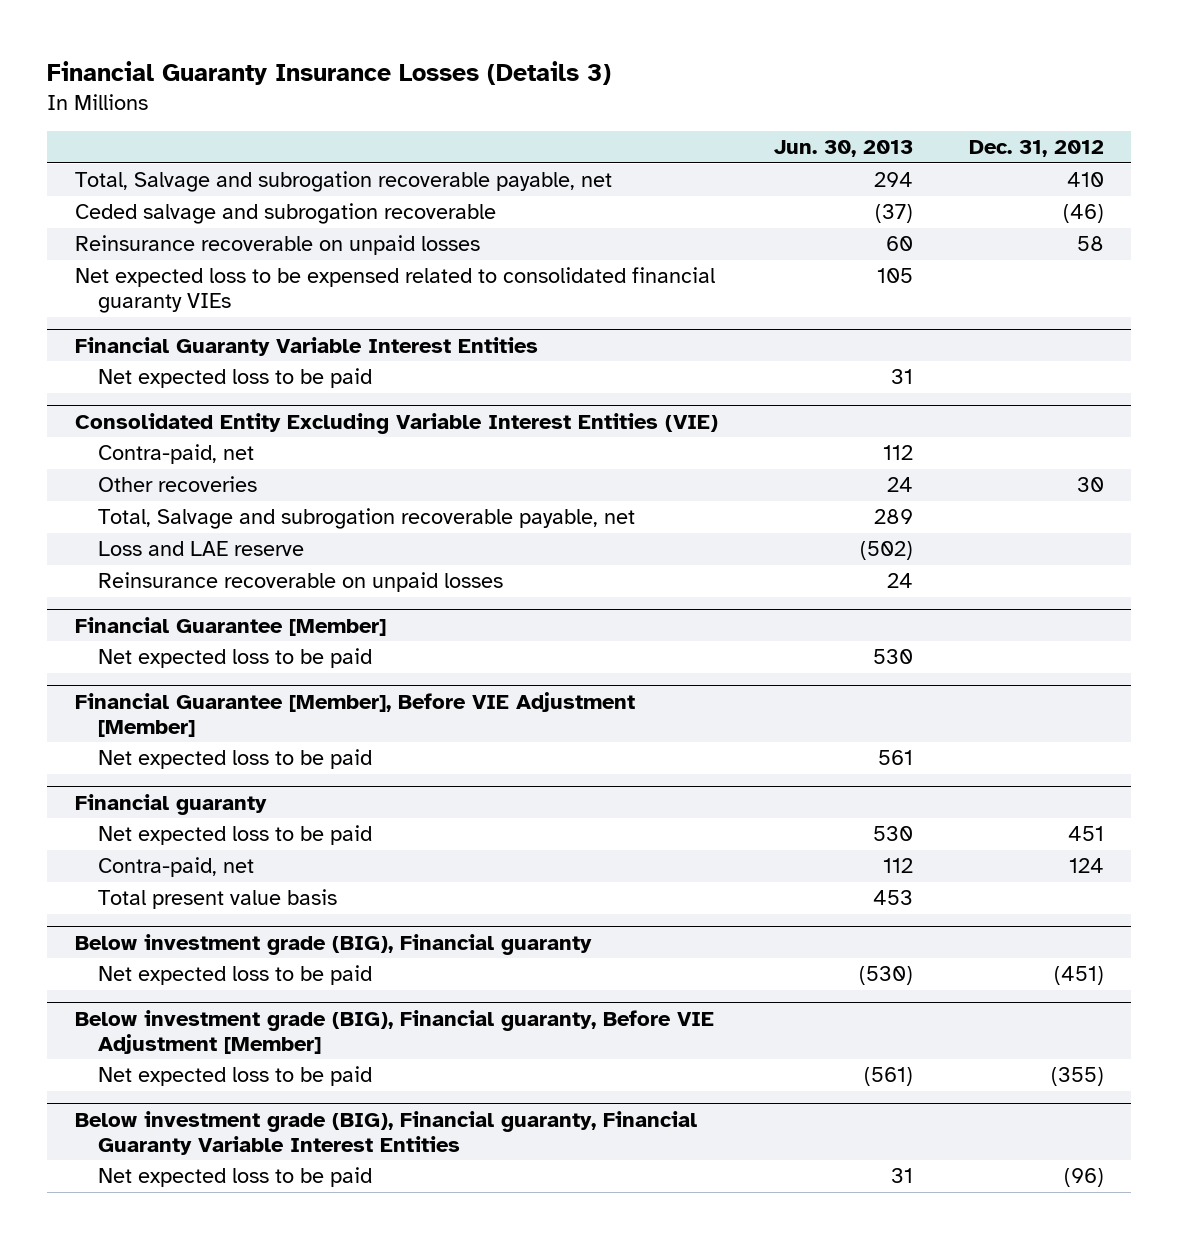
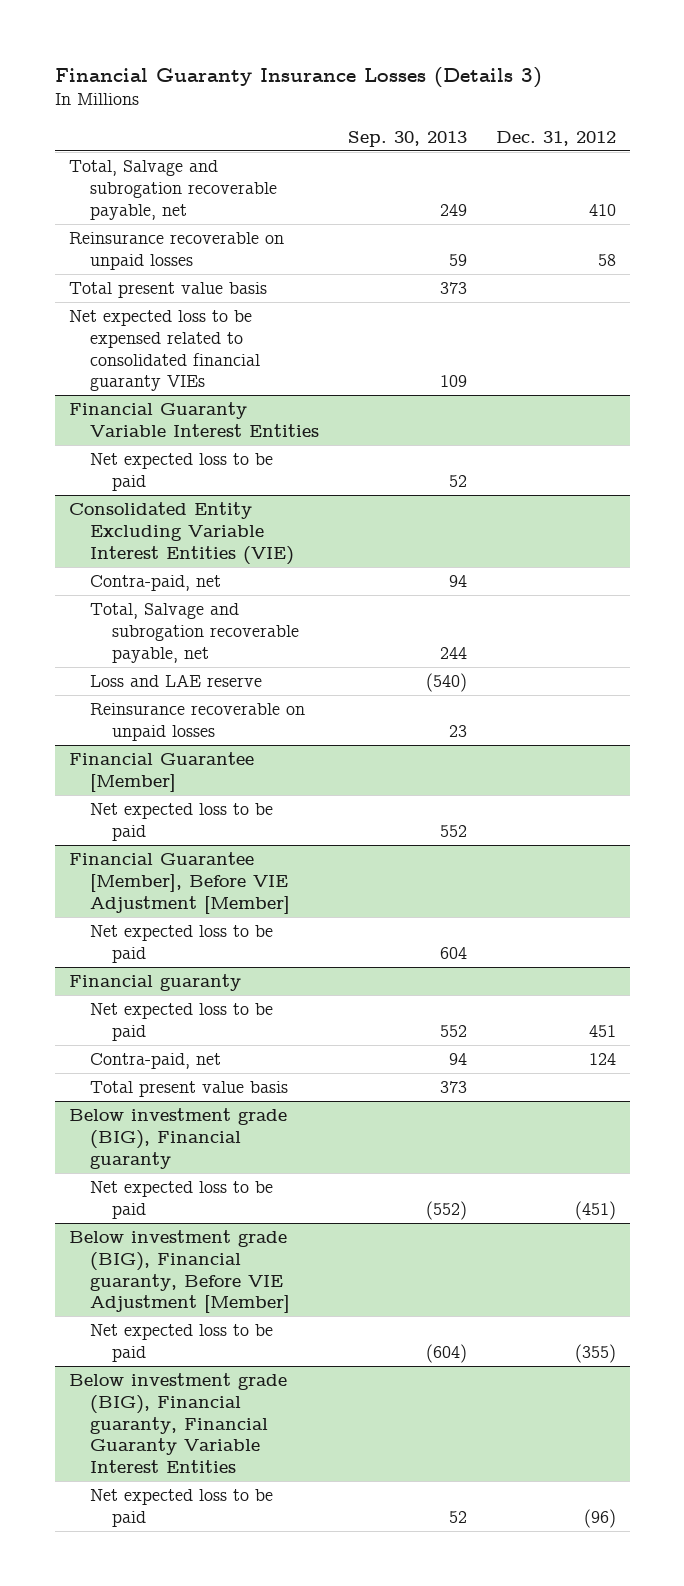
[773,140,913,158] Jun. 30, 2013 -> none
none -> [348,130,468,147] Sep. 30, 2013
[75,203,497,225] Ceded salvage and subrogation recoverable -> none
none -> [68,281,267,298] Total present value basis
[97,476,257,493] Other recoveries -> none

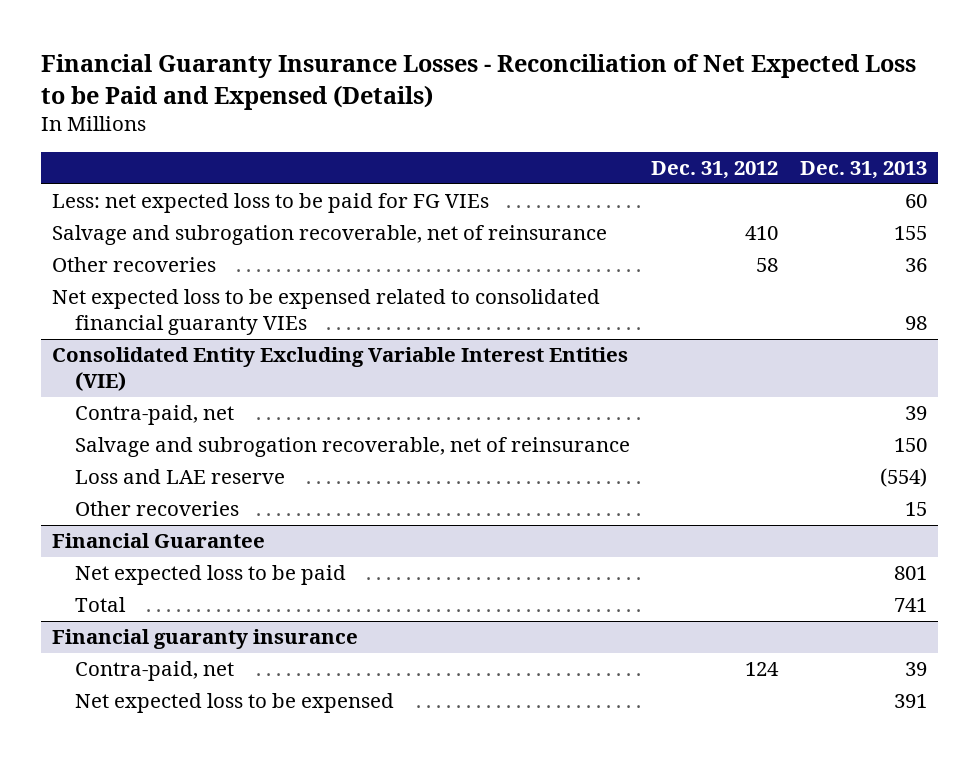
[54,66,542,88] Financial Guaranty Insurance Losses (Details 3) -> [40,54,916,110] Financial Guaranty Insurance Losses - Reconciliation of Net Expected Loss to be Paid and Expensed (Details)
[348,130,468,147] Sep. 30, 2013 -> none
none -> [799,161,927,180] Dec. 31, 2013
[68,281,267,298] Total present value basis -> none
none -> [51,193,489,214] Less: net expected loss to be paid for FG VIEs
[68,159,278,220] Total, Salvage and subrogation recoverable payable, net -> [51,225,607,246] Salvage and subrogation recoverable, net of reinsurance
[68,231,284,270] Reinsurance recoverable on unpaid losses -> [51,257,216,273] Other recoveries
[68,401,320,437] Financial Guaranty Variable Interest Entities -> none
[90,452,274,491] Net expected loss to be paid -> none
[90,602,300,663] Total, Salvage and subrogation recoverable payable, net -> [74,437,630,458] Salvage and subrogation recoverable, net of reinsurance
[90,702,306,741] Reinsurance recoverable on unpaid losses -> [74,501,239,517] Other recoveries
[68,751,254,792] Financial Guarantee [Member] -> [51,533,265,549] Financial Guarantee
[68,851,291,914] Financial Guarantee [Member], Before VIE Adjustment [Member] -> none
[90,924,274,963] Net expected loss to be paid -> none
[90,1002,274,1041] Net expected loss to be paid -> none
none -> [74,597,126,613] Total
[68,973,241,991] Financial guaranty -> [51,629,358,650] Financial guaranty insurance
[68,1107,287,1169] Below investment grade (BIG), Financial guaranty -> none
[90,1180,274,1219] Net expected loss to be paid -> none
[68,1229,291,1314] Below investment grade (BIG), Financial guaranty, Before VIE Adjustment [Member] -> none
[90,1323,274,1362] Net expected loss to be paid -> none
[68,1372,287,1474] Below investment grade (BIG), Financial guaranty, Financial Guaranty Variable Interest Entities -> none
[90,1488,274,1527] Net expected loss to be paid -> none
[90,1080,289,1097] Total present value basis -> [74,693,394,714] Net expected loss to be expensed

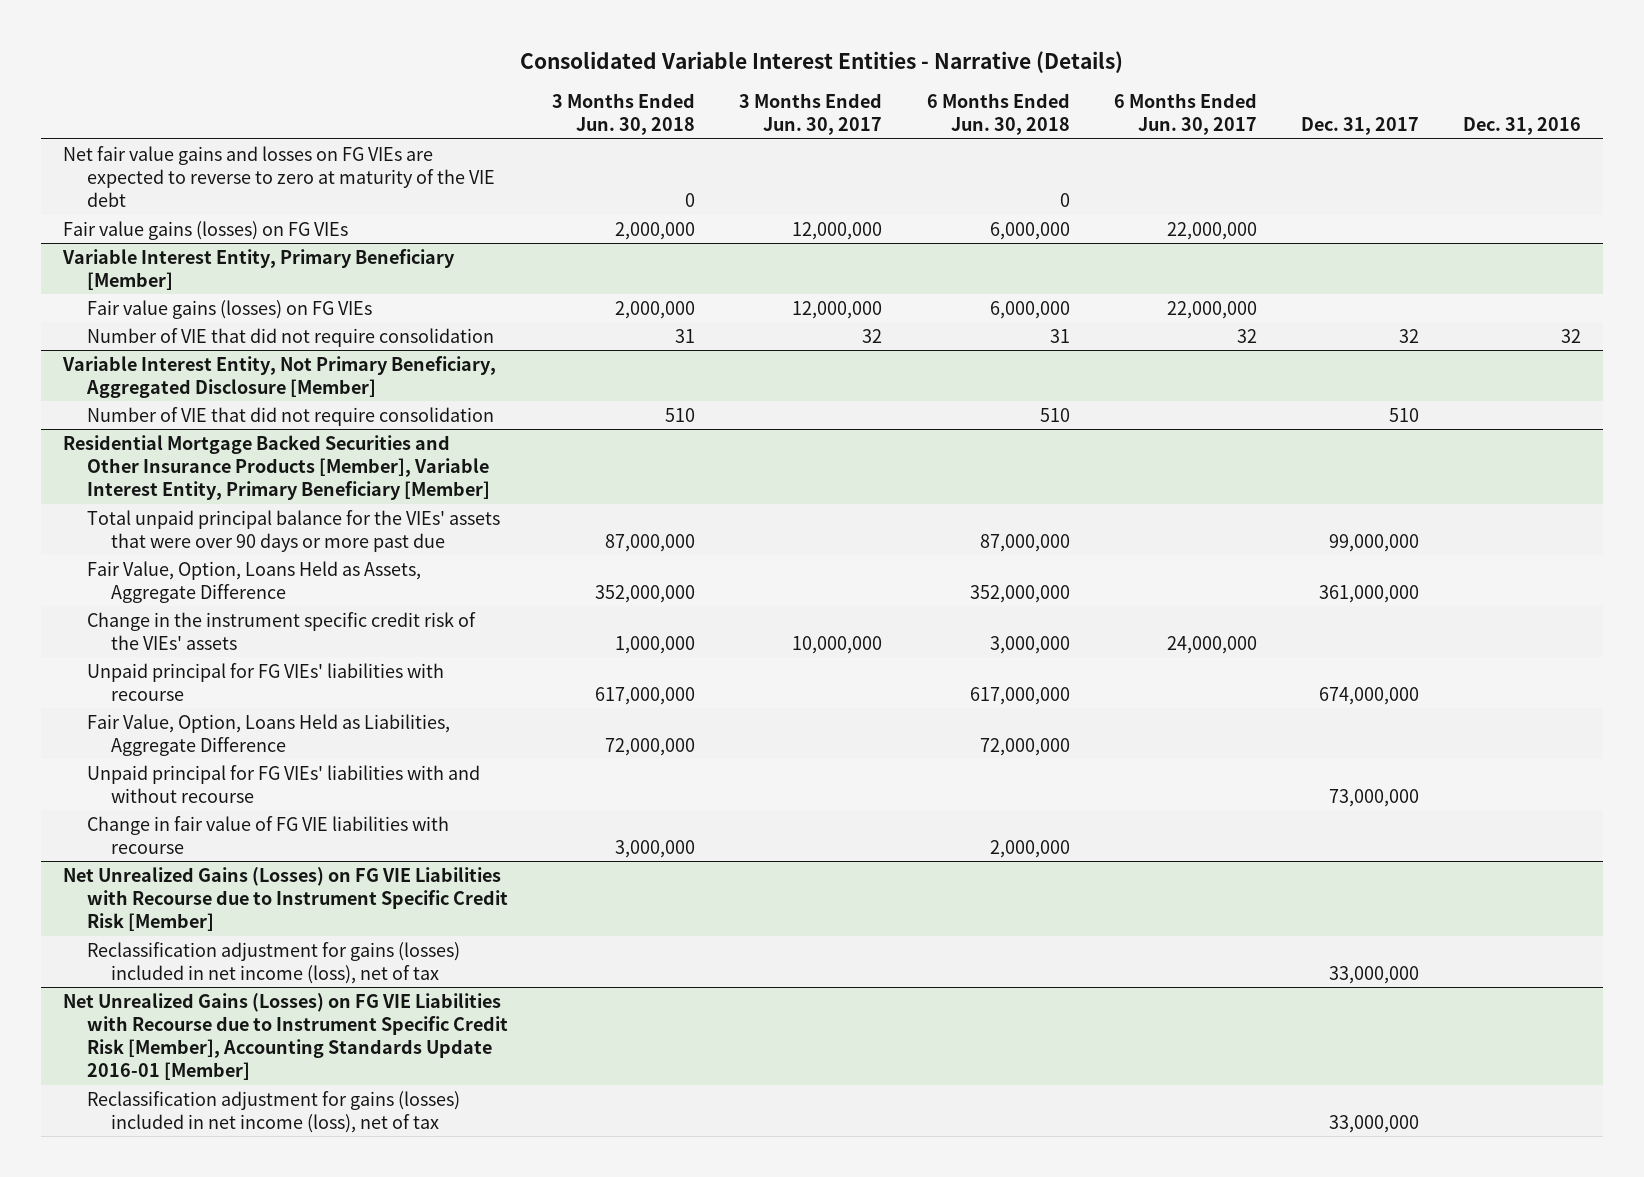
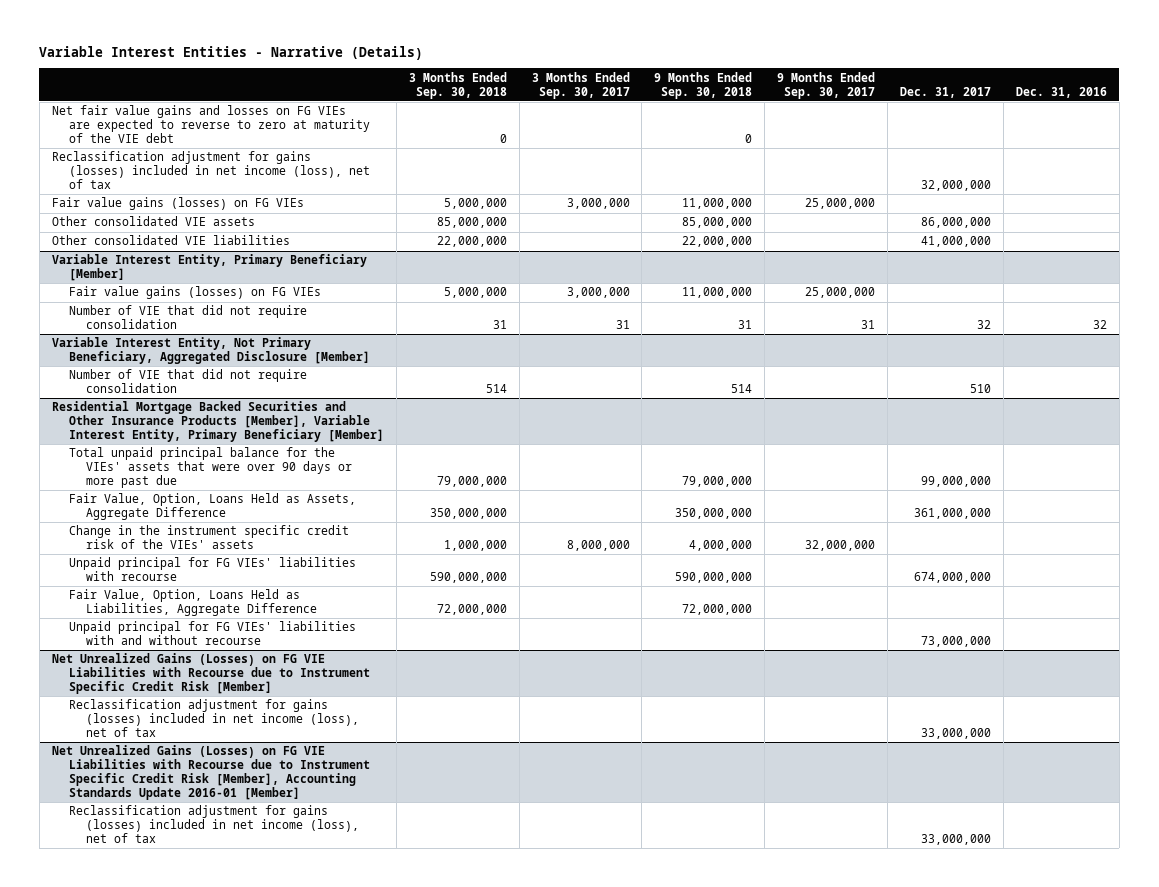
[520,51,1124,74] Consolidated Variable Interest Entities - Narrative (Details) -> [39,46,424,61] Variable Interest Entities - Narrative (Details)
[552,93,696,136] 3 Months Ended Jun. 30, 2018 -> none
[739,93,883,136] 3 Months Ended Jun. 30, 2017 -> none
[926,93,1070,136] 6 Months Ended Jun. 30, 2018 -> none
[1113,93,1257,136] 6 Months Ended Jun. 30, 2017 -> none
none -> [408,71,507,99] 3 Months Ended Sep. 30, 2018
none -> [531,71,630,99] 3 Months Ended Sep. 30, 2017
none -> [654,71,753,99] 9 Months Ended Sep. 30, 2018
none -> [777,71,876,99] 9 Months Ended Sep. 30, 2017
none -> [51,151,370,189] Reclassification adjustment for gains (losses) included in net income (loss), net of tax
none -> [51,216,255,227] Other consolidated VIE assets
none -> [51,235,290,246] Other consolidated VIE liabilities
[87,815,450,854] Change in fair value of FG VIE liabilities with recourse -> none

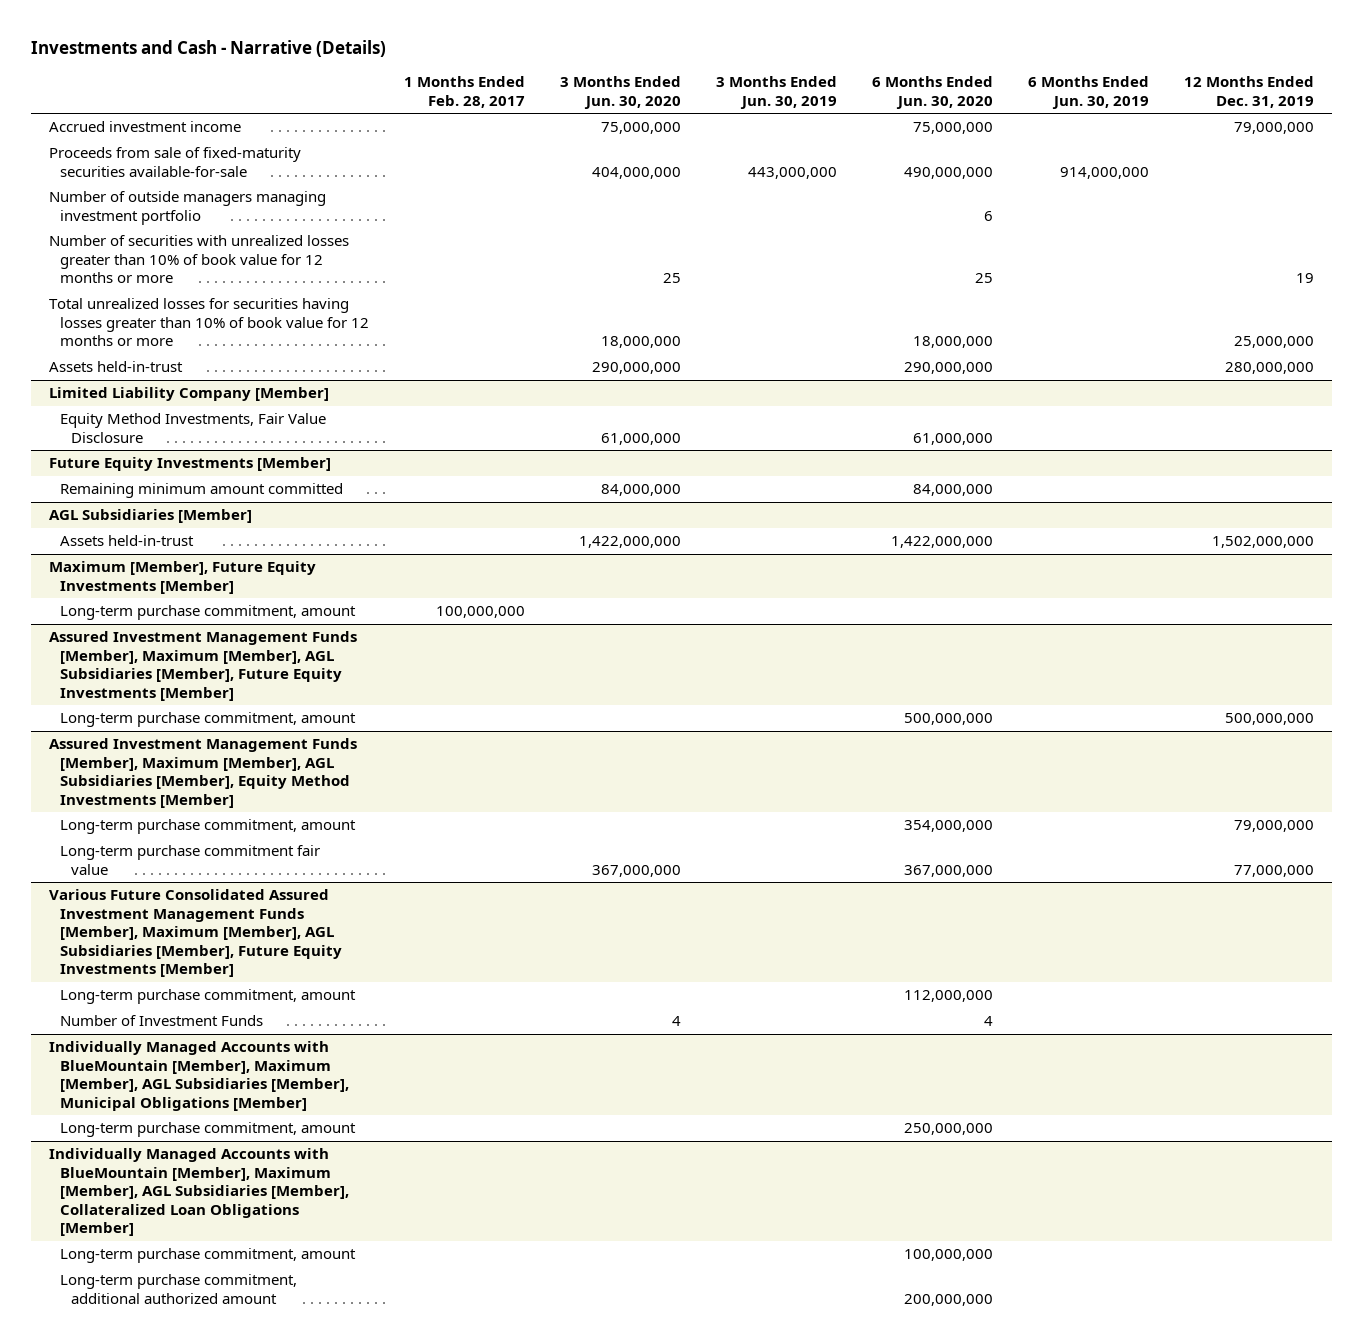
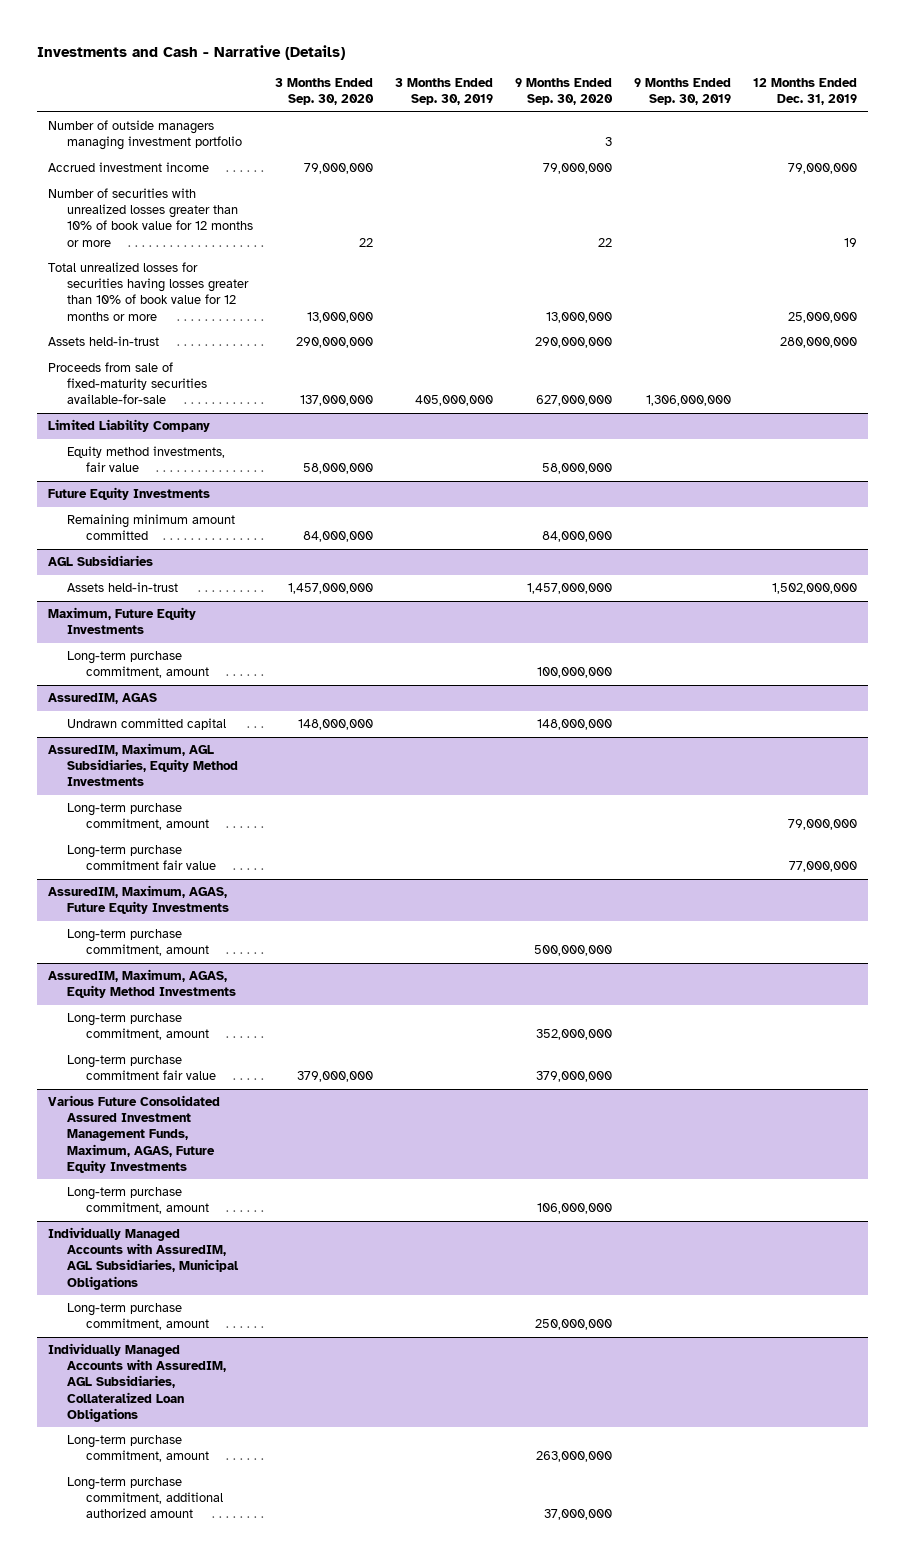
[403,76,525,108] 1 Months Ended Feb. 28, 2017 -> none
[559,76,681,109] 3 Months Ended Jun. 30, 2020 -> none
[715,76,837,109] 3 Months Ended Jun. 30, 2019 -> none
[872,76,994,109] 6 Months Ended Jun. 30, 2020 -> none
[1028,76,1150,109] 6 Months Ended Jun. 30, 2019 -> none
none -> [275,78,375,106] 3 Months Ended Sep. 30, 2020
none -> [394,78,493,106] 3 Months Ended Sep. 30, 2019
none -> [514,78,613,106] 9 Months Ended Sep. 30, 2020
none -> [633,78,731,106] 9 Months Ended Sep. 30, 2019
[48,121,241,133] Accrued investment income -> [48,162,210,173] Accrued investment income
[48,147,301,177] Proceeds from sale of fixed-maturity securities available-for-sale -> [48,362,208,405] Proceeds from sale of fixed-maturity securities available-for-sale
[48,387,329,402] Limited Liability Company [Member] -> [48,419,211,433] Limited Liability Company
[59,413,326,443] Equity Method Investments, Fair Value Disclosure -> [67,446,226,473] Equity method investments, fair value
[48,457,331,472] Future Equity Investments [Member] -> [48,487,211,501] Future Equity Investments
[48,509,252,524] AGL Subsidiaries [Member] -> [48,555,154,567] AGL Subsidiaries
[48,561,316,594] Maximum [Member], Future Equity Investments [Member] -> [48,607,197,635] Maximum, Future Equity Investments
[48,631,357,701] Assured Investment Management Funds [Member], Maximum [Member], AGL Subsidiaries [Member], Future Equity Investments [Member] -> none
[59,712,356,728] Long-term purchase commitment, amount -> none
none -> [48,693,158,705] AssuredIM, AGAS
none -> [67,718,227,731] Undrawn committed capital
[48,738,357,808] Assured Investment Management Funds [Member], Maximum [Member], AGL Subsidiaries [Member], Equity Method Investments [Member] -> [48,743,239,787] AssuredIM, Maximum, AGL Subsidiaries, Equity Method Investments
none -> [48,885,230,915] AssuredIM, Maximum, AGAS, Future Equity Investments
none -> [67,929,209,957] Long-term purchase commitment, amount
none -> [48,969,237,999] AssuredIM, Maximum, AGAS, Equity Method Investments
none -> [67,1013,209,1041] Long-term purchase commitment, amount
none -> [67,1055,216,1081] Long-term purchase commitment fair value
[48,889,342,978] Various Future Consolidated Assured Investment Management Funds [Member], Maximum [Member], AGL Subsidiaries [Member], Future Equity Investments [Member] -> [48,1095,221,1173] Various Future Consolidated Assured Investment Management Funds, Maximum, AGAS, Future Equity Investments
[59,1015,263,1027] Number of Investment Funds -> none
[48,1041,349,1111] Individually Managed Accounts with BlueMountain [Member], Maximum [Member], AGL Subsidiaries [Member], Municipal Obligations [Member] -> [48,1227,240,1290] Individually Managed Accounts with AssuredIM, AGL Subsidiaries, Municipal Obligations
[48,1148,349,1237] Individually Managed Accounts with BlueMountain [Member], Maximum [Member], AGL Subsidiaries [Member], Collateralized Loan Obligations [Member] -> [48,1343,227,1422] Individually Managed Accounts with AssuredIM, AGL Subsidiaries, Collateralized Loan Obligations

